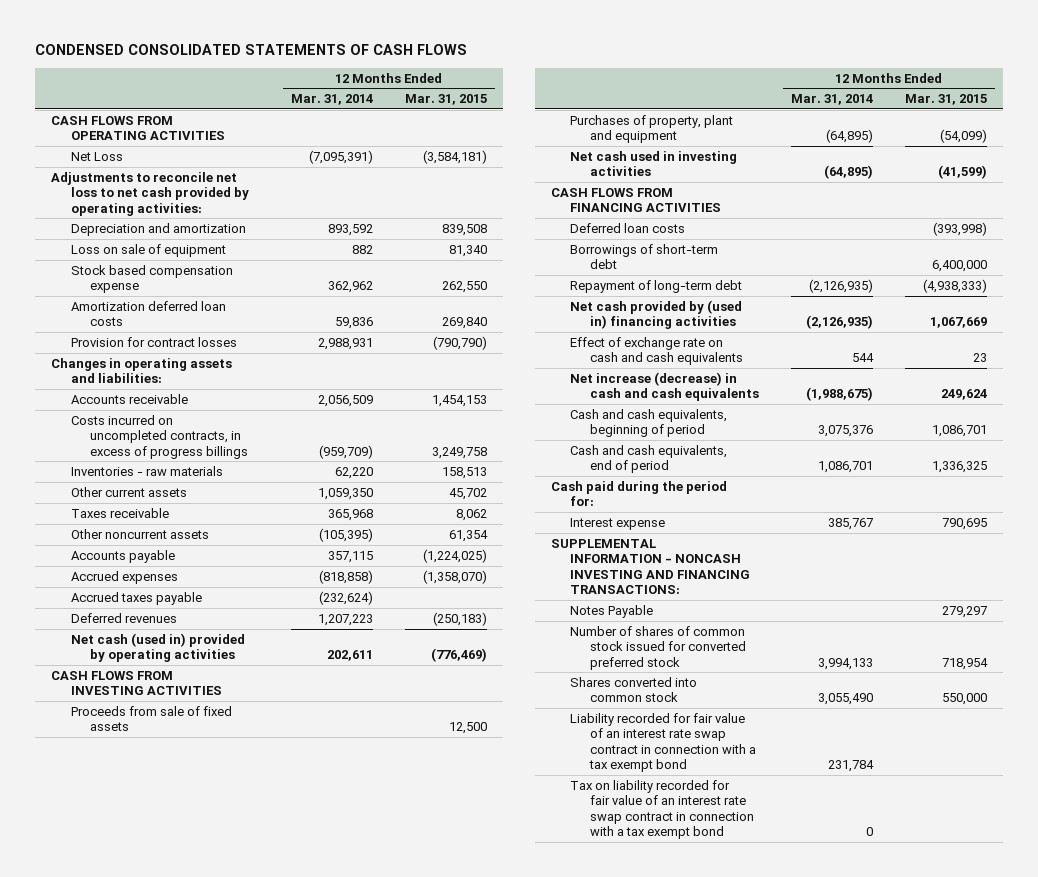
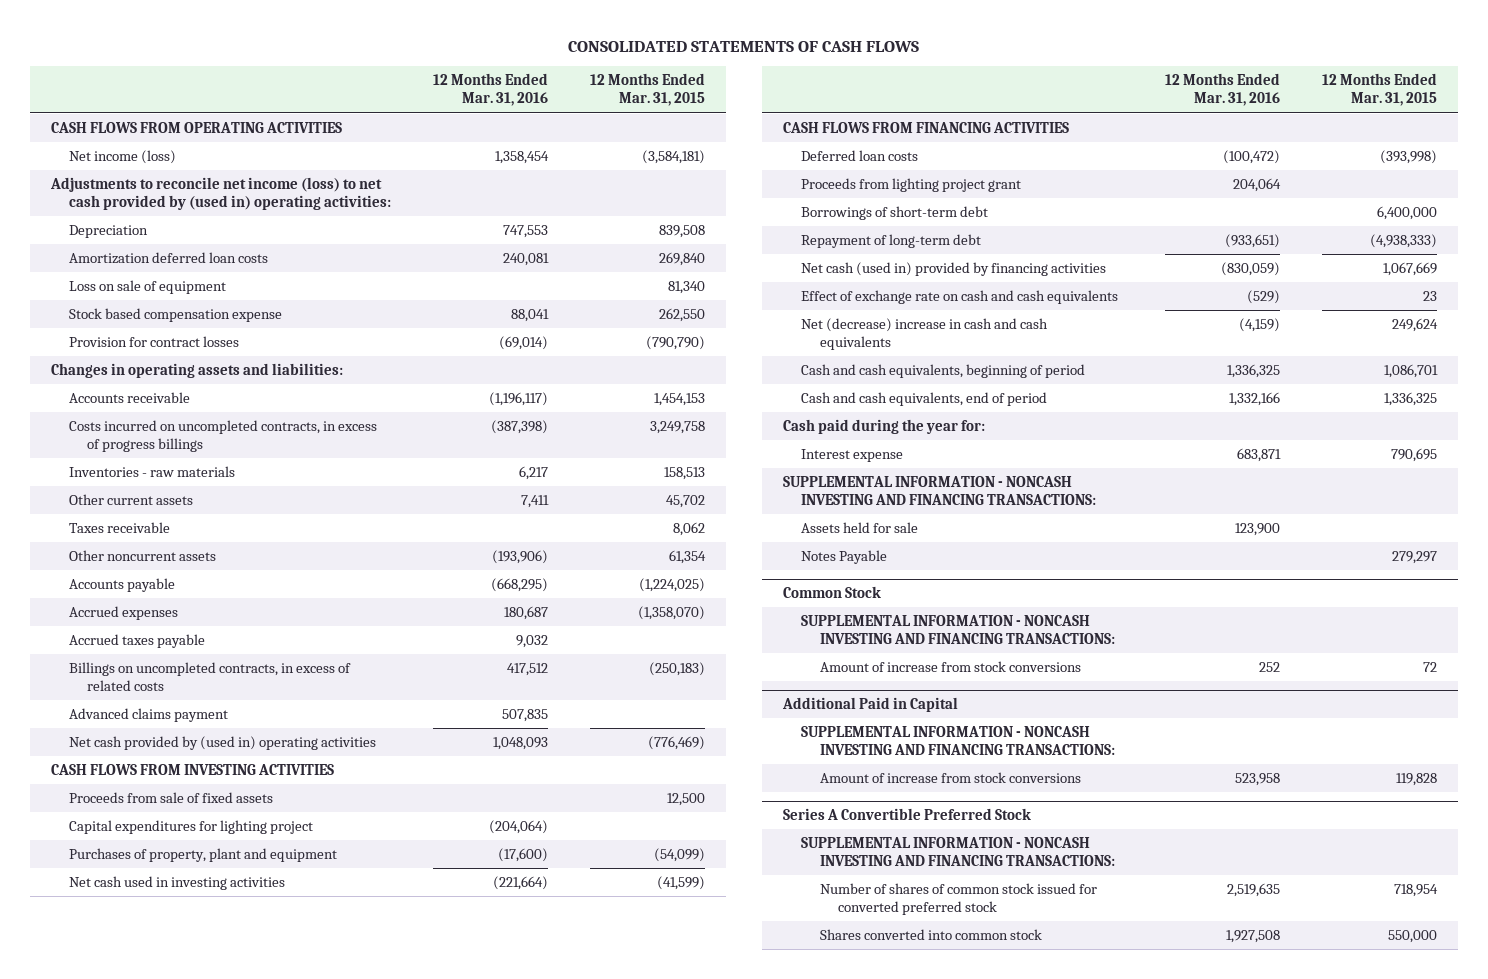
[35,43,468,55] CONDENSED CONSOLIDATED STATEMENTS OF CASH FLOWS -> [567,40,919,52] CONSOLIDATED STATEMENTS OF CASH FLOWS
[291,94,374,106] Mar. 31, 2014 -> none
none -> [433,73,549,107] 12 Months Ended Mar. 31, 2016
[70,151,123,161] Net Loss -> [69,150,177,165] Net income (loss)
[51,171,249,216] Adjustments to reconcile net loss to net cash provided by operating activities: -> [49,177,392,211] Adjustments to reconcile net income (loss) to net cash provided by (used in) operating activities:
[70,222,246,236] Depreciation and amortization -> [69,225,149,239] Depreciation
[70,300,226,327] Amortization deferred loan costs -> [69,252,269,265] Amortization deferred loan costs
[70,612,177,623] Deferred revenues -> [69,662,352,692] Billings on uncompleted contracts, in excess of related costs
none -> [69,708,229,723] Advanced claims payment
[70,632,245,663] Net cash (used in) provided by operating activities -> [69,736,377,751] Net cash provided by (used in) operating activities
none -> [69,820,314,835] Capital expenditures for lighting project
none -> [801,178,1022,193] Proceeds from lighting project grant
[570,299,743,330] Net cash provided by (used in) financing activities -> [801,262,1107,277] Net cash (used in) provided by financing activities
[570,371,759,402] Net increase (decrease) in cash and cash equivalents -> [801,318,1049,351] Net (decrease) increase in cash and cash equivalents
[550,480,727,507] Cash paid during the period for: -> [782,419,985,435] Cash paid during the year for:
none -> [801,522,919,534] Assets held for sale
none -> [782,586,881,599] Common Stock
none -> [801,615,1115,645] SUPPLEMENTAL INFORMATION - NONCASH INVESTING AND FINANCING TRANSACTIONS:
none -> [819,661,1081,673] Amount of increase from stock conversions
none -> [781,697,958,713] Additional Paid in Capital
none -> [801,726,1115,756] SUPPLEMENTAL INFORMATION - NONCASH INVESTING AND FINANCING TRANSACTIONS:
none -> [819,772,1081,784] Amount of increase from stock conversions
none -> [782,808,1031,821] Series A Convertible Preferred Stock
none -> [801,837,1115,867] SUPPLEMENTAL INFORMATION - NONCASH INVESTING AND FINANCING TRANSACTIONS:
[570,712,756,772] Liability recorded for fair value of an interest rate swap contract in connection with a tax exempt bond -> none
[570,779,754,839] Tax on liability recorded for fair value of an interest rate swap contract in connection with a tax exempt bond -> none

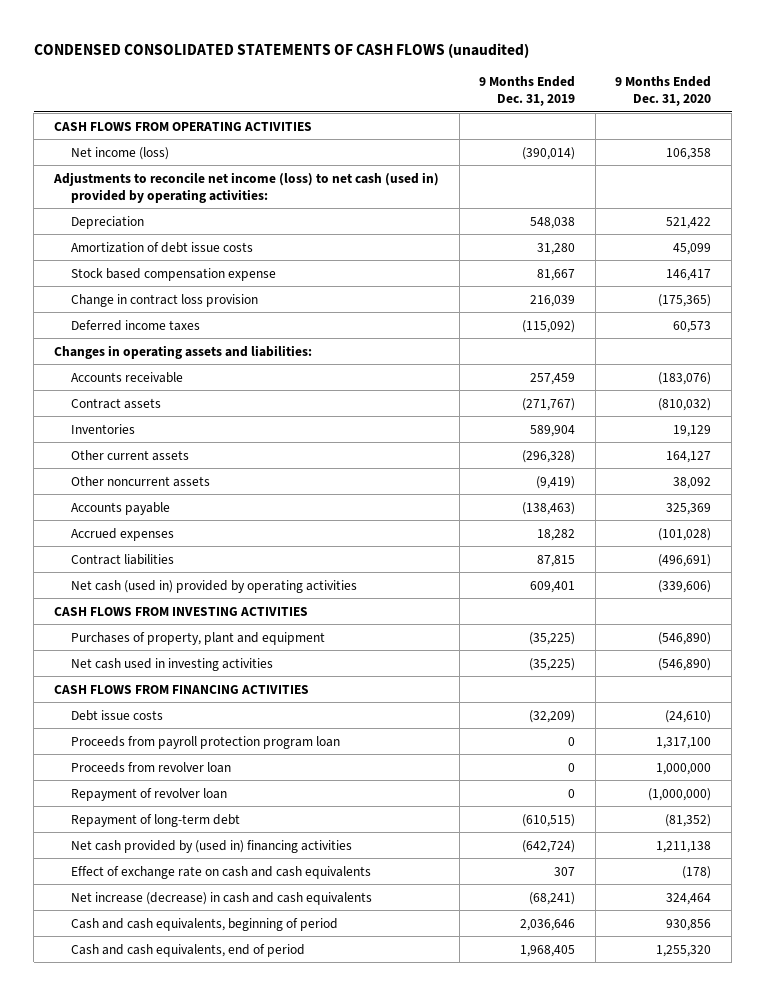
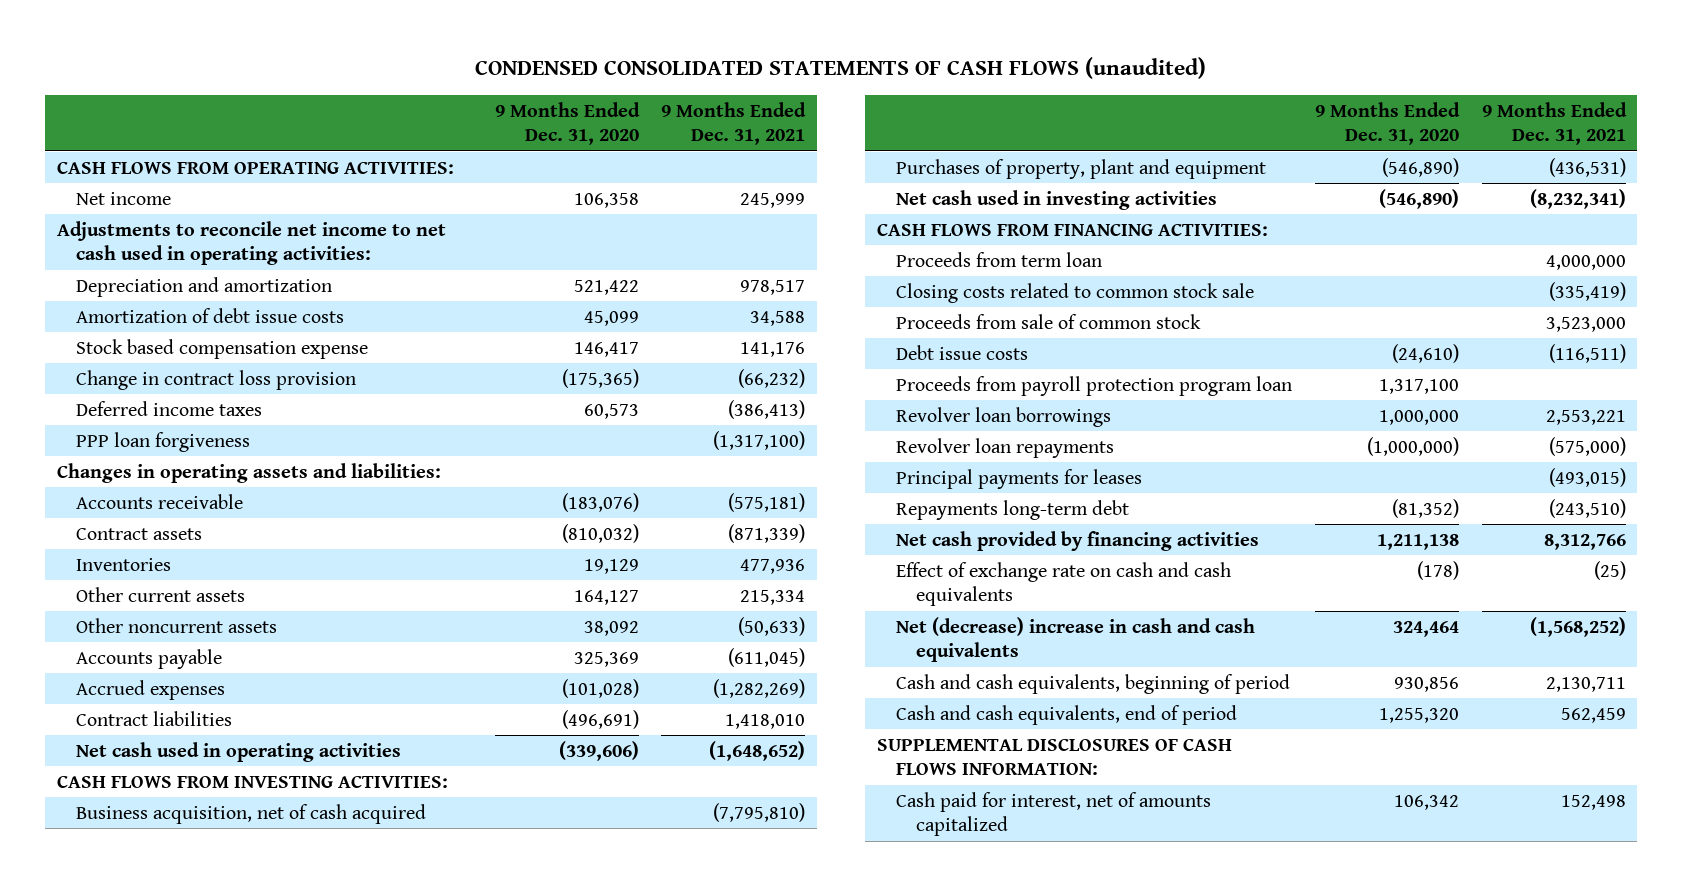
[479,76,576,107] 9 Months Ended Dec. 31, 2019 -> none
none -> [661,101,807,146] 9 Months Ended Dec. 31, 2021
[54,121,313,131] CASH FLOWS FROM OPERATING ACTIVITIES -> [56,160,454,174] CASH FLOWS FROM OPERATING ACTIVITIES:
[71,146,170,160] Net income (loss) -> [76,191,172,205] Net income
[53,171,440,203] Adjustments to reconcile net income (loss) to net cash (used in) provided by operating activities: -> [56,220,446,266] Adjustments to reconcile net income to net cash used in operating activities:
[71,215,145,229] Depreciation -> [76,276,333,297] Depreciation and amortization
none -> [76,431,251,452] PPP loan forgiveness
[71,579,358,593] Net cash (used in) provided by operating activities -> [76,741,402,762] Net cash used in operating activities
[54,606,309,616] CASH FLOWS FROM INVESTING ACTIVITIES -> [56,774,448,788] CASH FLOWS FROM INVESTING ACTIVITIES:
none -> [76,803,427,824] Business acquisition, net of cash acquired
[54,684,310,694] CASH FLOWS FROM FINANCING ACTIVITIES -> [876,222,1268,236] CASH FLOWS FROM FINANCING ACTIVITIES:
none -> [896,251,1103,267] Proceeds from term loan
none -> [896,282,1255,303] Closing costs related to common stock sale
none -> [896,313,1202,329] Proceeds from sale of common stock
[71,761,232,773] Proceeds from revolver loan -> [896,406,1112,427] Revolver loan borrowings
[71,787,228,801] Repayment of revolver loan -> [896,437,1115,458] Revolver loan repayments
none -> [896,468,1143,489] Principal payments for leases
[71,813,241,827] Repayment of long-term debt -> [896,499,1130,520] Repayments long-term debt
[71,839,353,853] Net cash provided by (used in) financing activities -> [896,530,1260,551] Net cash provided by financing activities
[71,891,373,905] Net increase (decrease) in cash and cash equivalents -> [896,616,1256,663] Net (decrease) increase in cash and cash equivalents
none -> [876,737,1232,776] SUPPLEMENTAL DISCLOSURES OF CASH FLOWS INFORMATION:
none -> [896,791,1212,837] Cash paid for interest, net of amounts capitalized

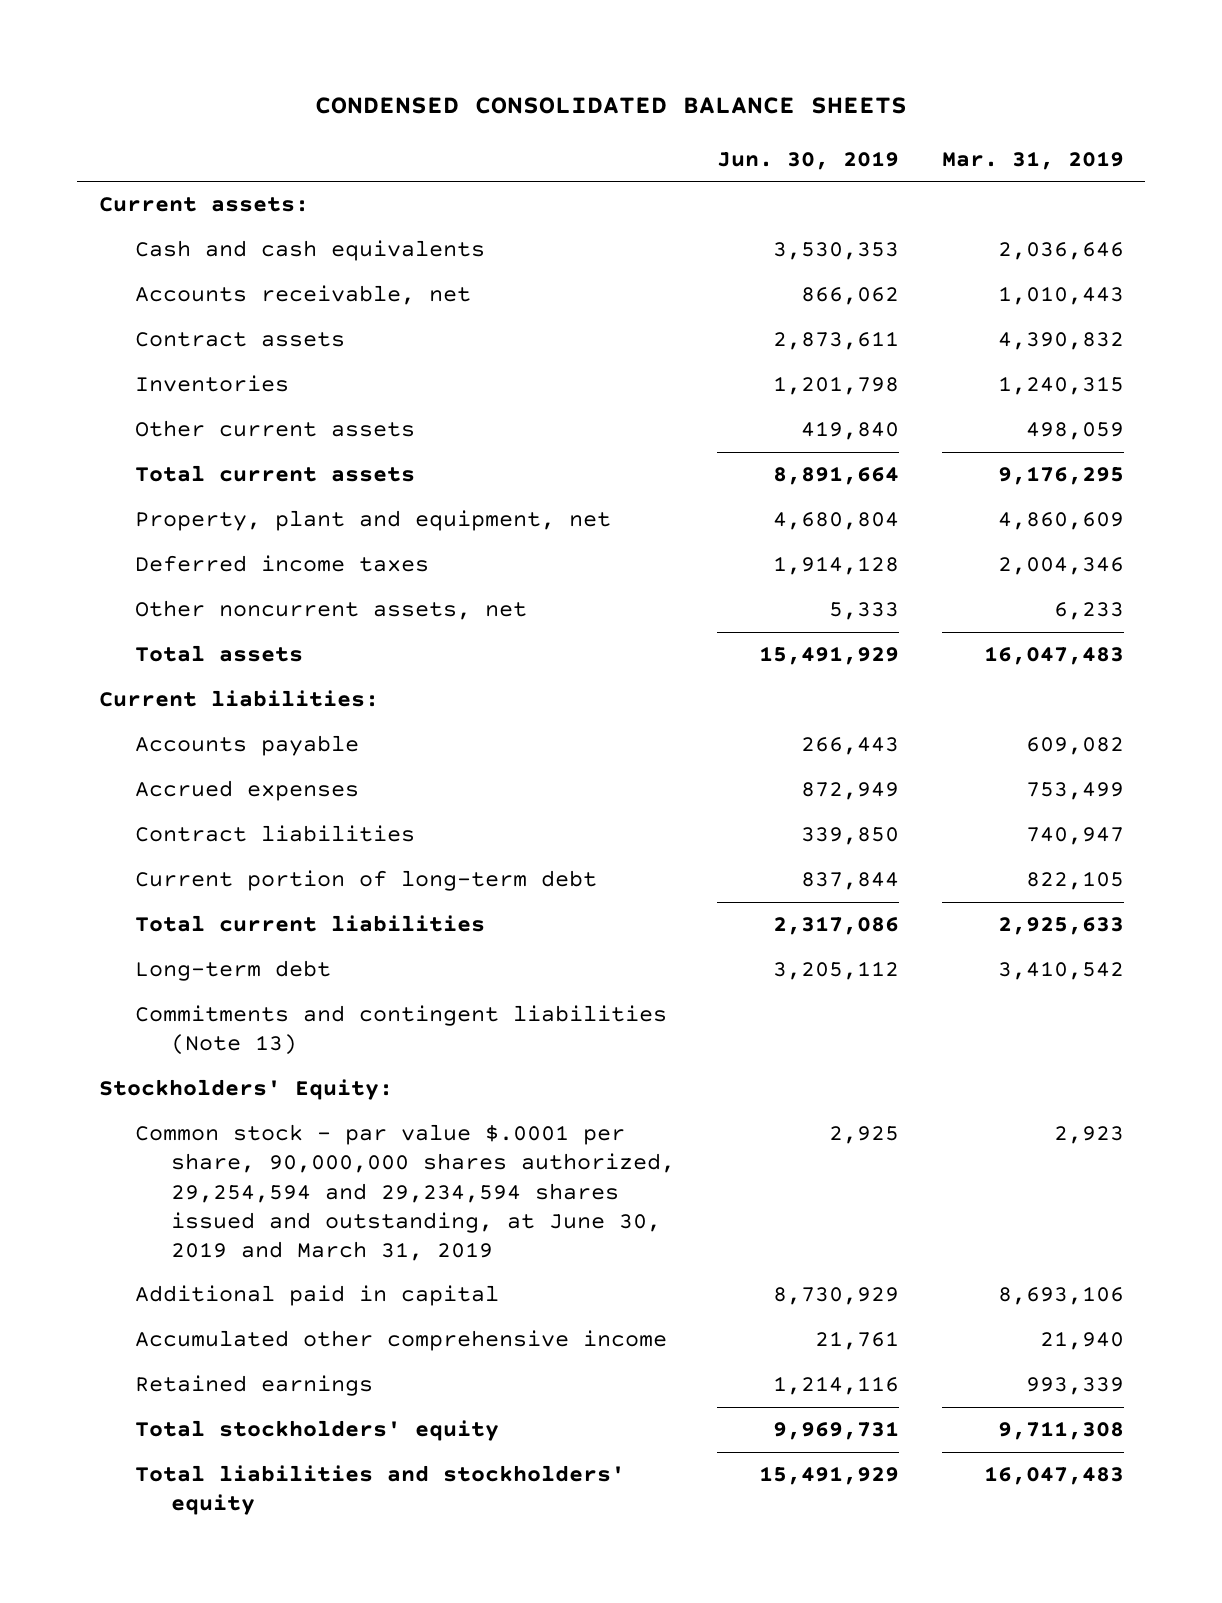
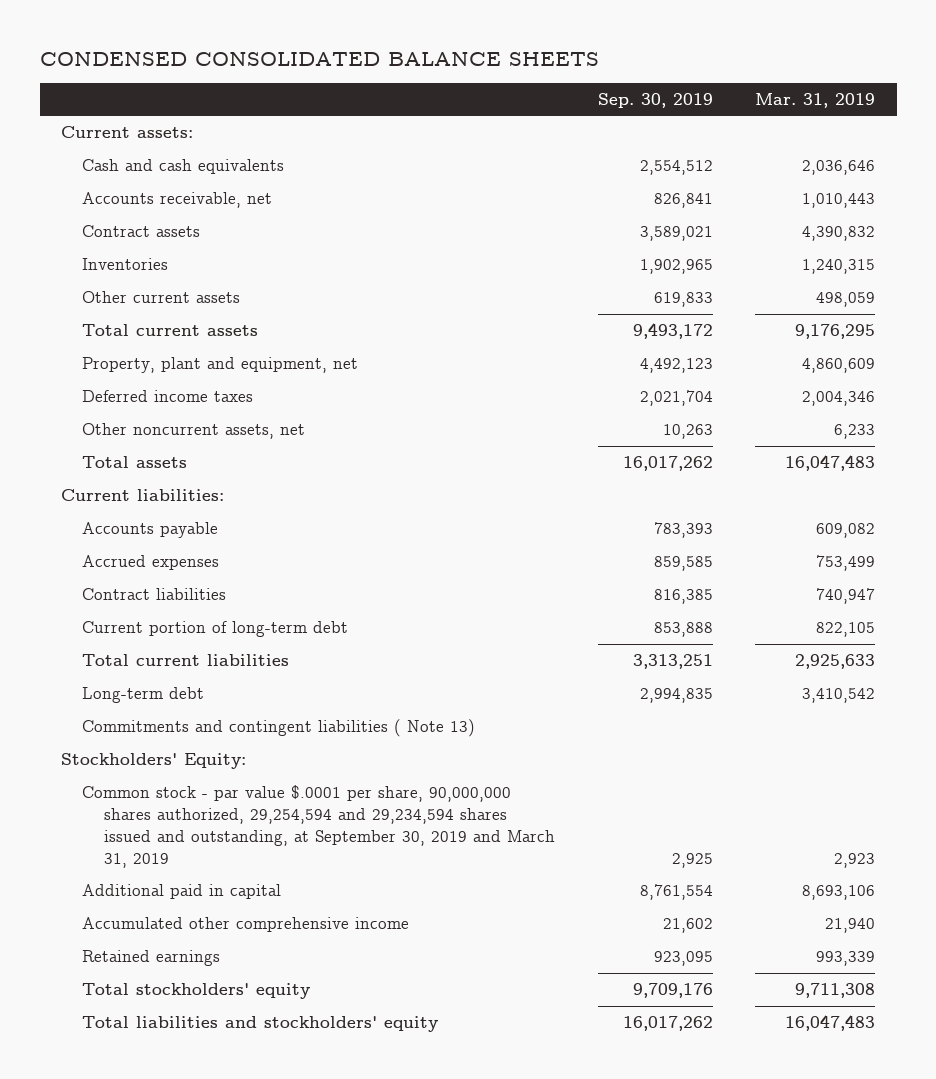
[717,150,900,170] Jun. 30, 2019 -> none
none -> [597,92,713,108] Sep. 30, 2019
[134,1005,667,1056] Commitments and contingent liabilities (Note 13) -> [82,719,476,738] Commitments and contingent liabilities ( Note 13)
[134,1124,675,1261] Common stock - par value $.0001 per share, 90,000,000 shares authorized, 29,254,594 and 29,234,594 shares issued and outstanding, at June 30, 2019 and March 31, 2019 -> [82,785,555,868] Common stock - par value $.0001 per share, 90,000,000 shares authorized, 29,254,594 and 29,234,594 shares issued and outstanding, at September 30, 2019 and March 31, 2019

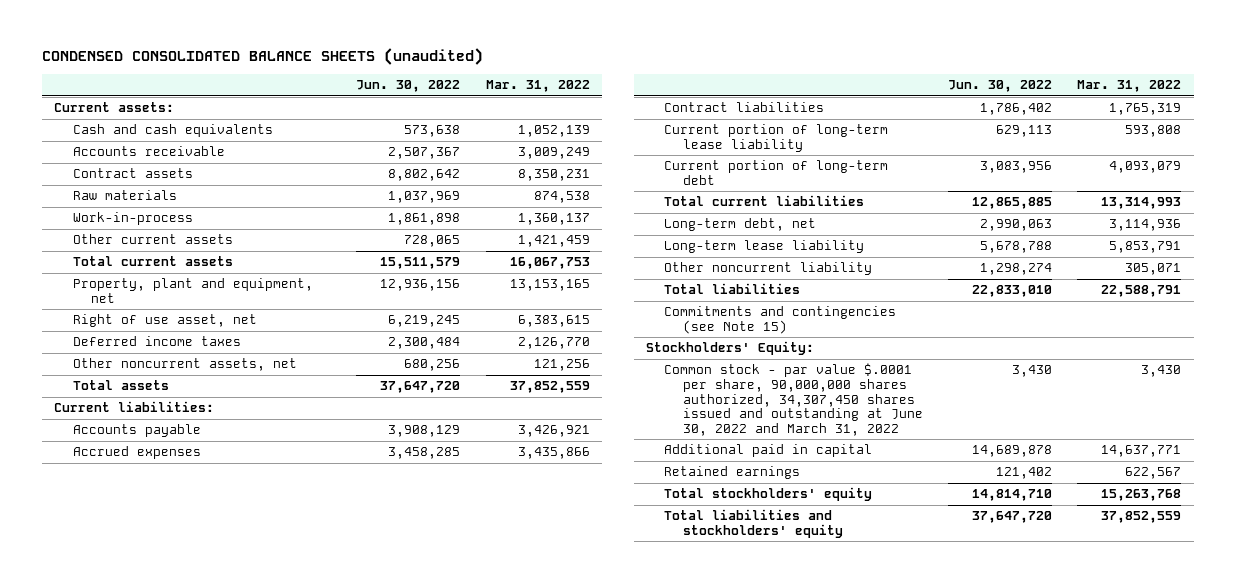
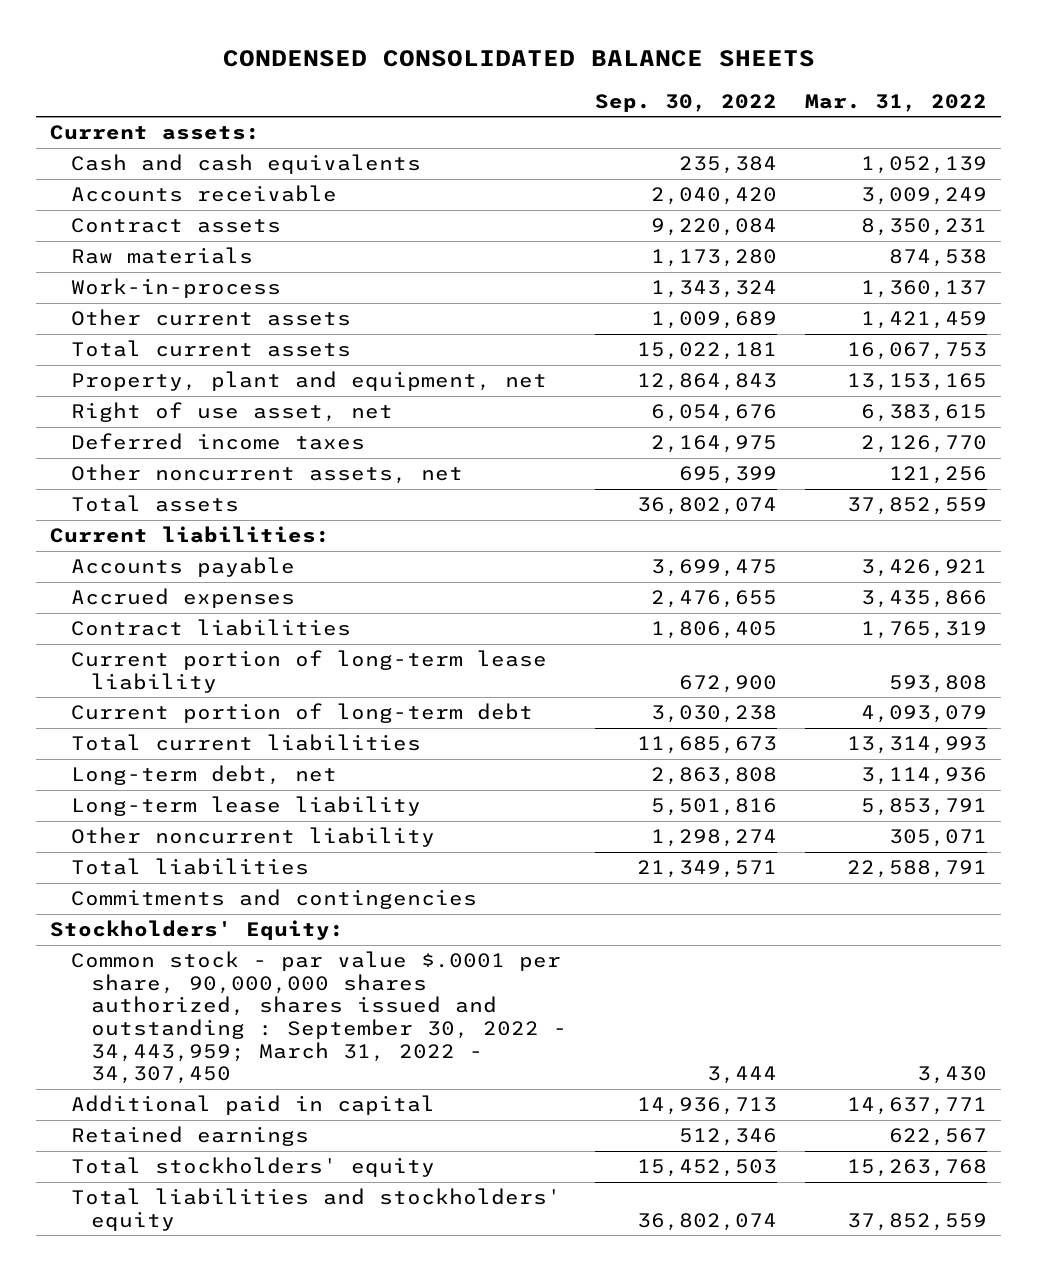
[41,48,483,66] CONDENSED CONSOLIDATED BALANCE SHEETS (unaudited) -> [222,50,815,68] CONDENSED CONSOLIDATED BALANCE SHEETS
[356,79,461,92] Jun. 30, 2022 -> none
none -> [595,93,778,112] Sep. 30, 2022
[664,306,897,334] Commitments and contingencies (see Note 15) -> [70,889,477,910] Commitments and contingencies
[664,363,923,436] Common stock - par value $.0001 per share, 90,000,000 shares authorized, 34,307,450 shares issued and outstanding at June 30, 2022 and March 31, 2022 -> [70,951,567,1085] Common stock - par value $.0001 per share, 90,000,000 shares authorized, shares issued and outstanding : September 30, 2022 - 34,443,959; March 31, 2022 - 34,307,450

